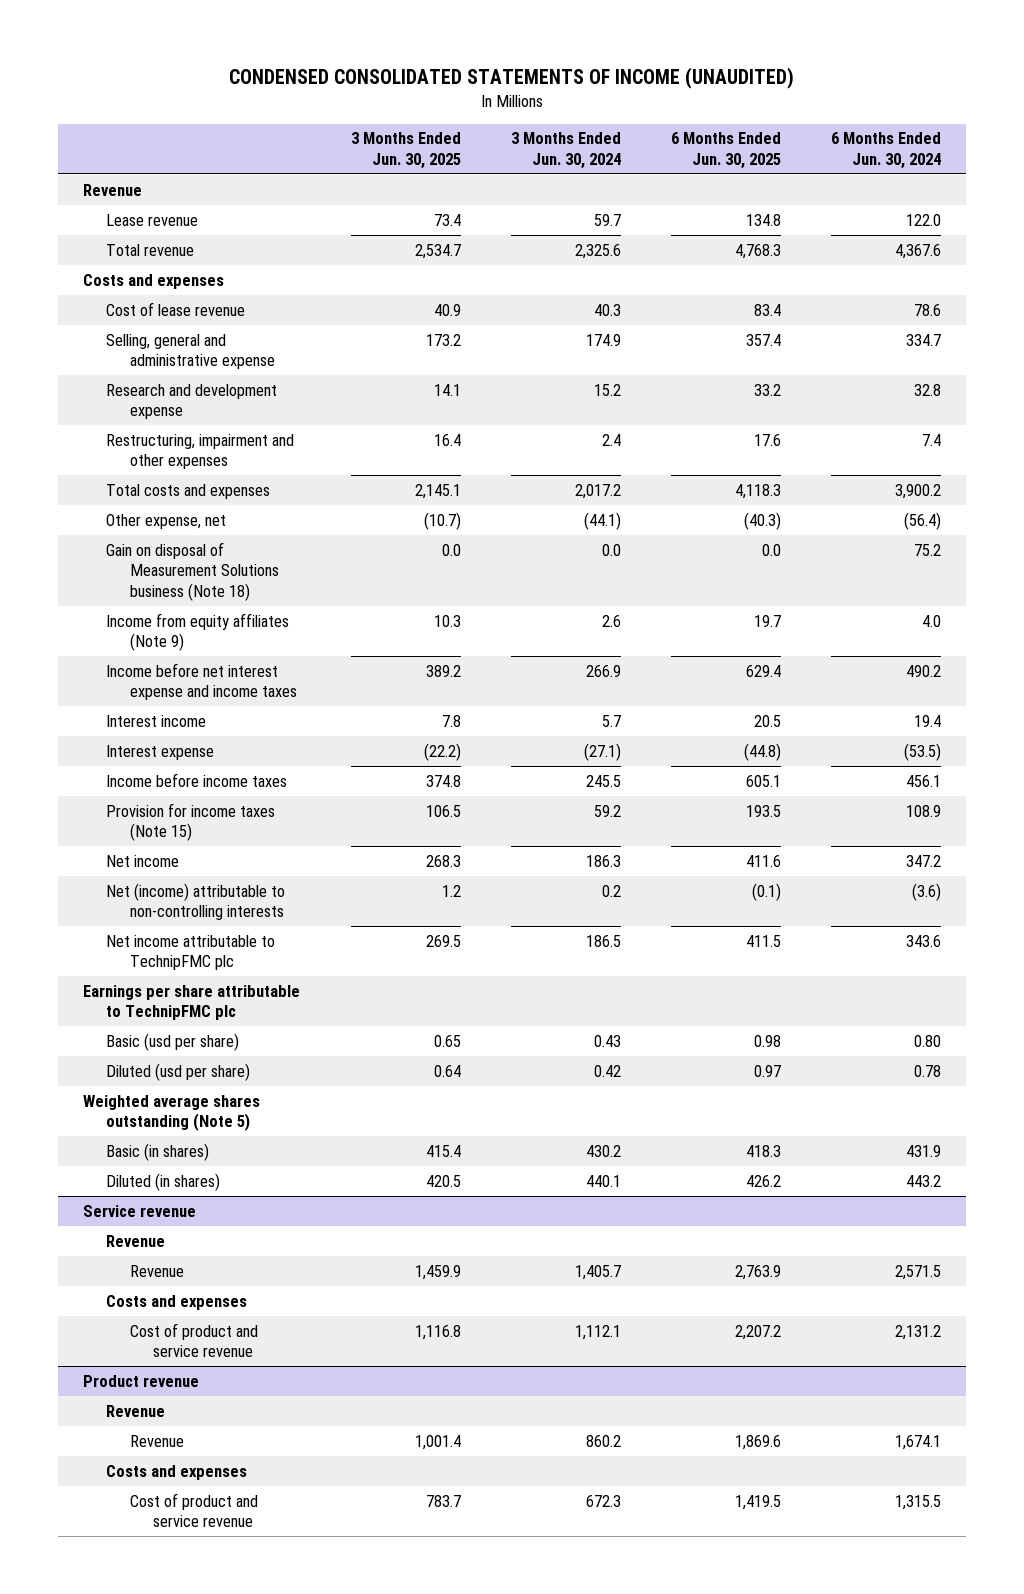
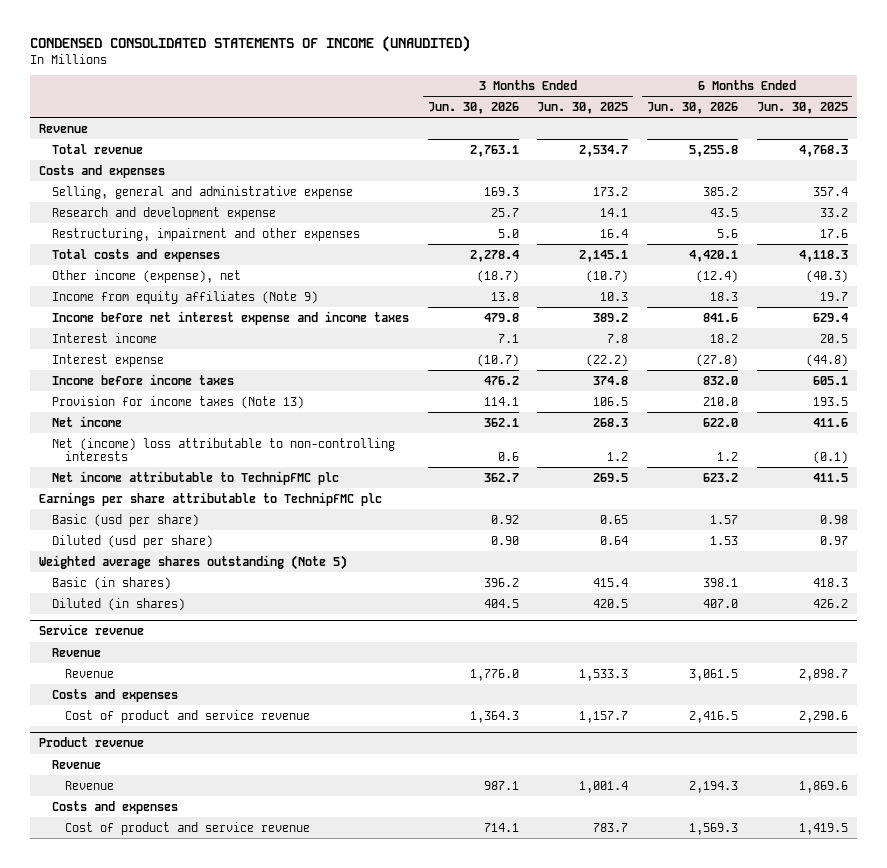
[510,132,621,169] 3 Months Ended Jun. 30, 2024 -> none
[831,132,942,169] 6 Months Ended Jun. 30, 2024 -> none
none -> [427,101,519,114] Jun. 30, 2026
none -> [647,101,739,114] Jun. 30, 2026
[106,213,199,226] Lease revenue -> none
[106,301,246,316] Cost of lease revenue -> none
[106,541,279,601] Gain on disposal of Measurement Solutions business (Note 18) -> none
[106,513,227,529] Other expense, net -> [52,269,242,283] Other income (expense), net
[106,802,276,842] Provision for income taxes (Note 15) -> [52,395,305,409] Provision for income taxes (Note 13)
[106,882,286,921] Net (income) attributable to non-controlling interests -> [52,437,396,462] Net (income) loss attributable to non-controlling interests
[414,1264,461,1280] 1,459.9 -> [579,668,629,681] 1,533.3
[734,1264,781,1280] 2,763.9 -> [798,668,848,681] 2,898.7
[414,1324,461,1340] 1,116.8 -> [579,710,629,723] 1,157.7
[734,1324,781,1340] 2,207.2 -> [798,710,848,723] 2,290.6

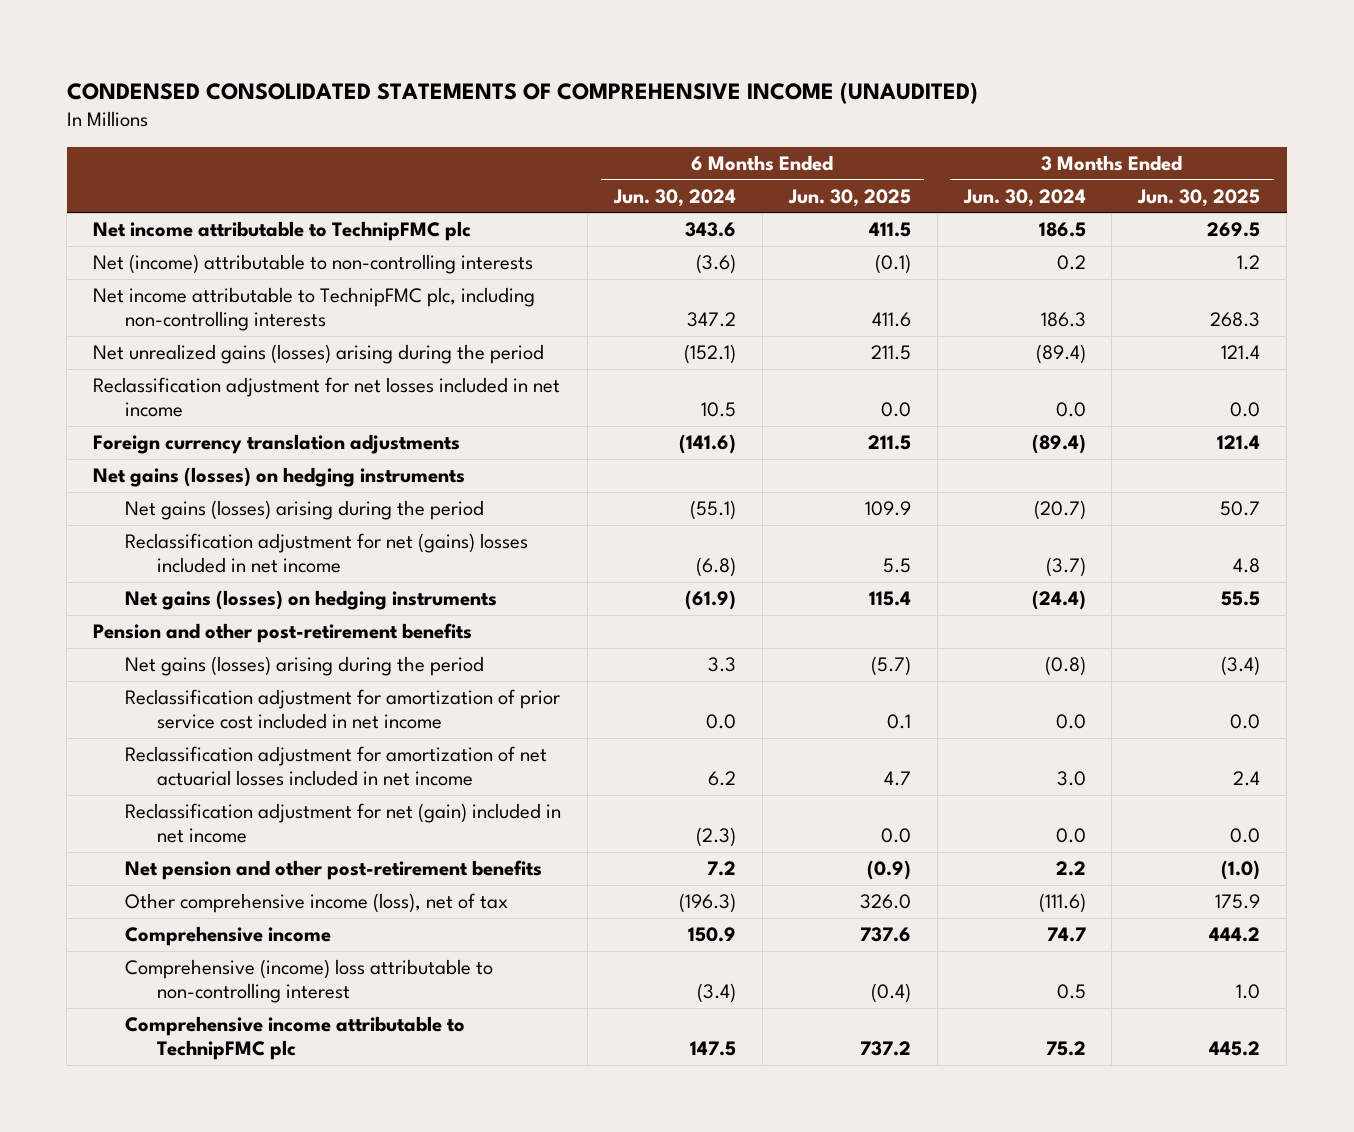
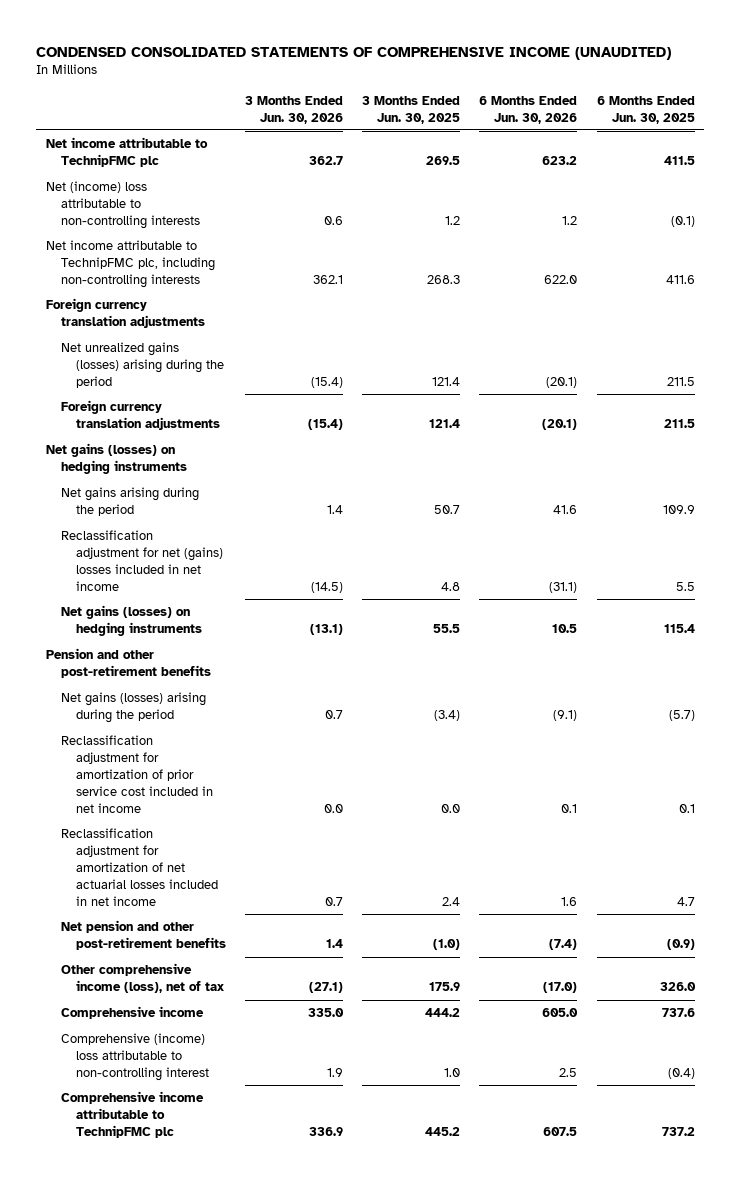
[613,188,737,207] Jun. 30, 2024 -> none
[962,188,1086,207] Jun. 30, 2024 -> none
none -> [245,95,344,124] 3 Months Ended Jun. 30, 2026
none -> [479,95,578,124] 6 Months Ended Jun. 30, 2026
[93,254,534,275] Net (income) attributable to non-controlling interests -> [45,181,200,229] Net (income) loss attributable to non-controlling interests
none -> [45,298,205,329] Foreign currency translation adjustments
[93,377,561,418] Reclassification adjustment for net losses included in net income -> none
[125,500,485,521] Net gains (losses) arising during the period -> [60,487,199,517] Net gains arising during the period
[125,803,562,844] Reclassification adjustment for net (gain) included in net income -> none

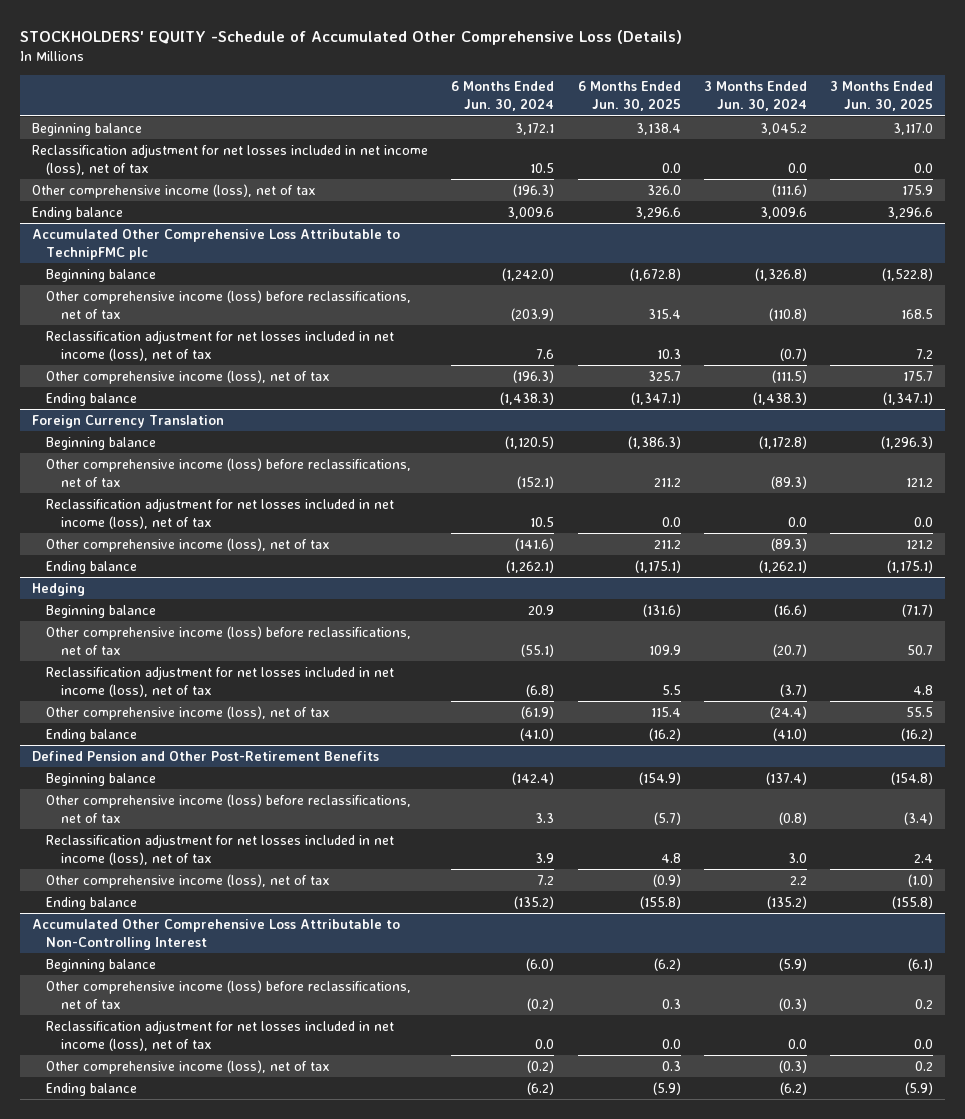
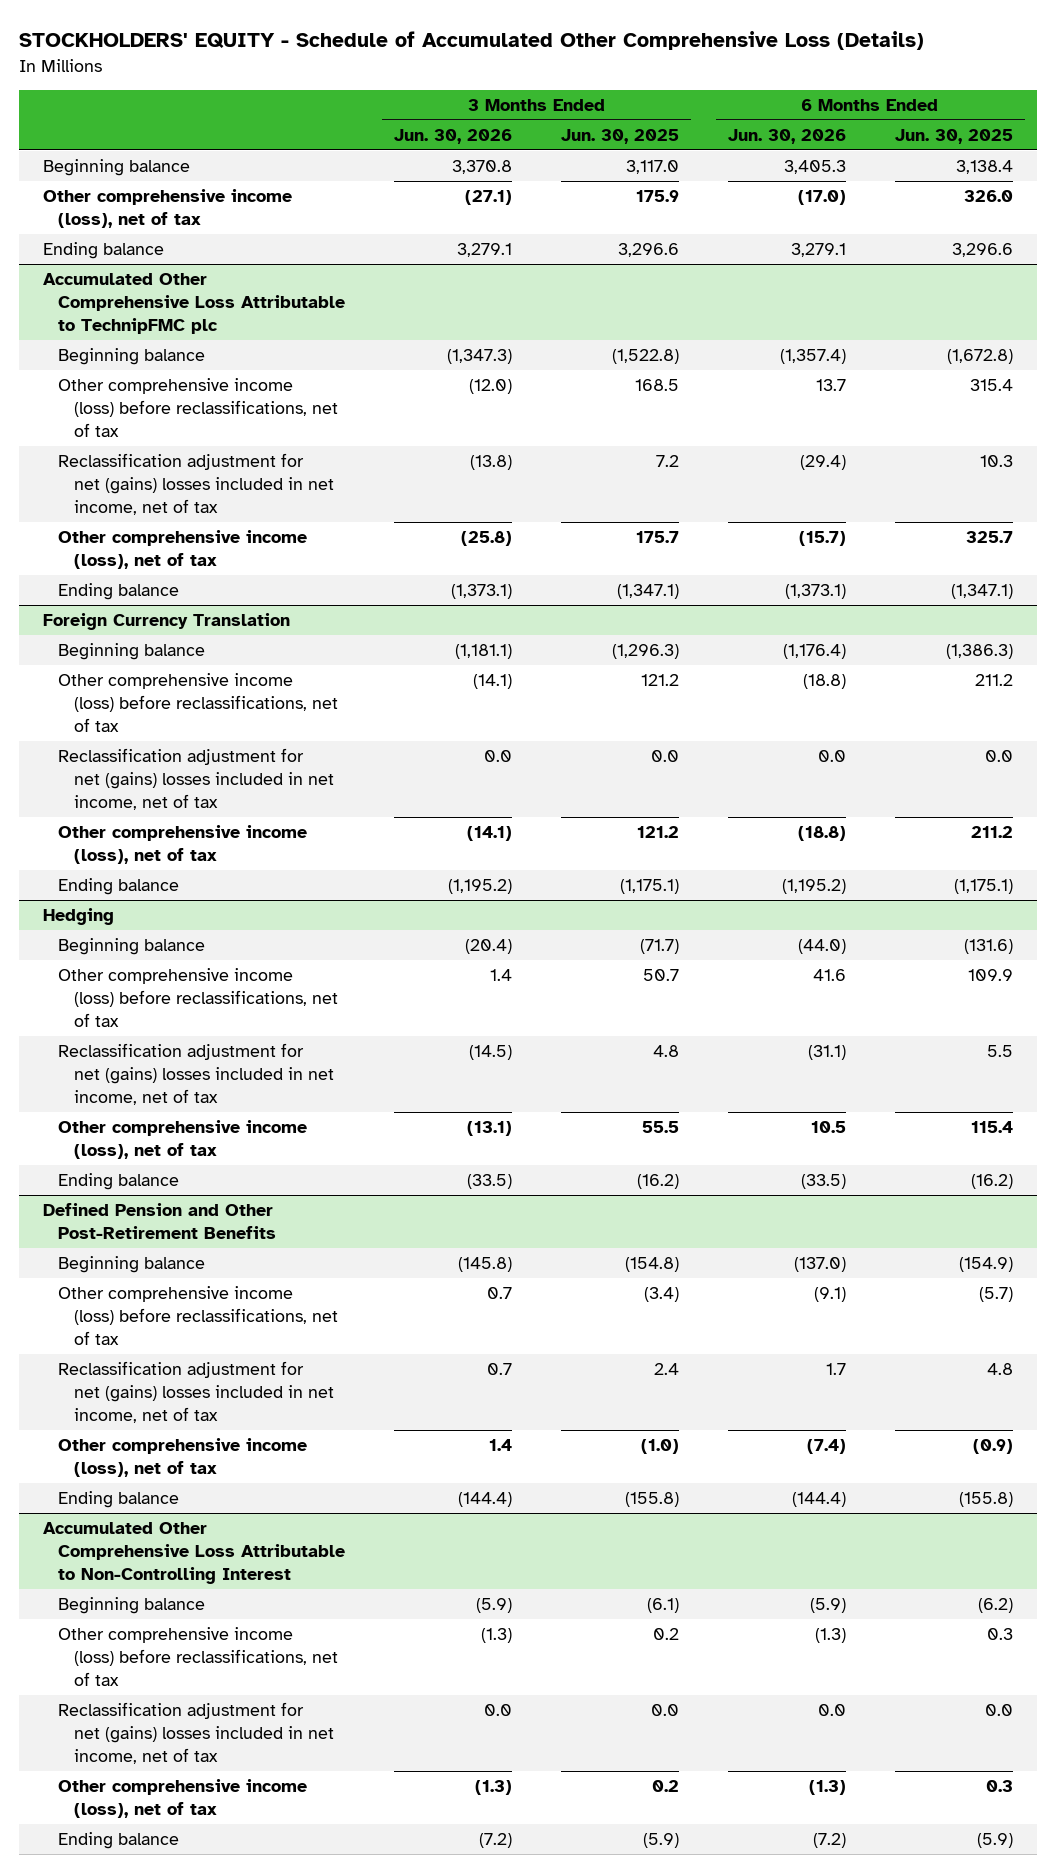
[20,30,683,46] STOCKHOLDERS' EQUITY -Schedule of Accumulated Other Comprehensive Loss (Details) -> [18,30,924,50] STOCKHOLDERS' EQUITY - Schedule of Accumulated Other Comprehensive Loss (Details)
[451,81,555,112] 6 Months Ended Jun. 30, 2024 -> none
[703,81,807,112] 3 Months Ended Jun. 30, 2024 -> none
none -> [394,129,513,145] Jun. 30, 2026
none -> [727,129,846,145] Jun. 30, 2026
[31,143,428,176] Reclassification adjustment for net losses included in net income (loss), net of tax -> none
[46,329,395,362] Reclassification adjustment for net losses included in net income (loss), net of tax -> [58,453,334,515] Reclassification adjustment for net (gains) losses included in net income, net of tax
[46,497,395,530] Reclassification adjustment for net losses included in net income (loss), net of tax -> [58,748,334,810] Reclassification adjustment for net (gains) losses included in net income, net of tax
[46,665,395,698] Reclassification adjustment for net losses included in net income (loss), net of tax -> [58,1043,334,1105] Reclassification adjustment for net (gains) losses included in net income, net of tax
[46,833,395,866] Reclassification adjustment for net losses included in net income (loss), net of tax -> [58,1361,334,1423] Reclassification adjustment for net (gains) losses included in net income, net of tax
[46,1019,395,1052] Reclassification adjustment for net losses included in net income (loss), net of tax -> [58,1702,334,1764] Reclassification adjustment for net (gains) losses included in net income, net of tax

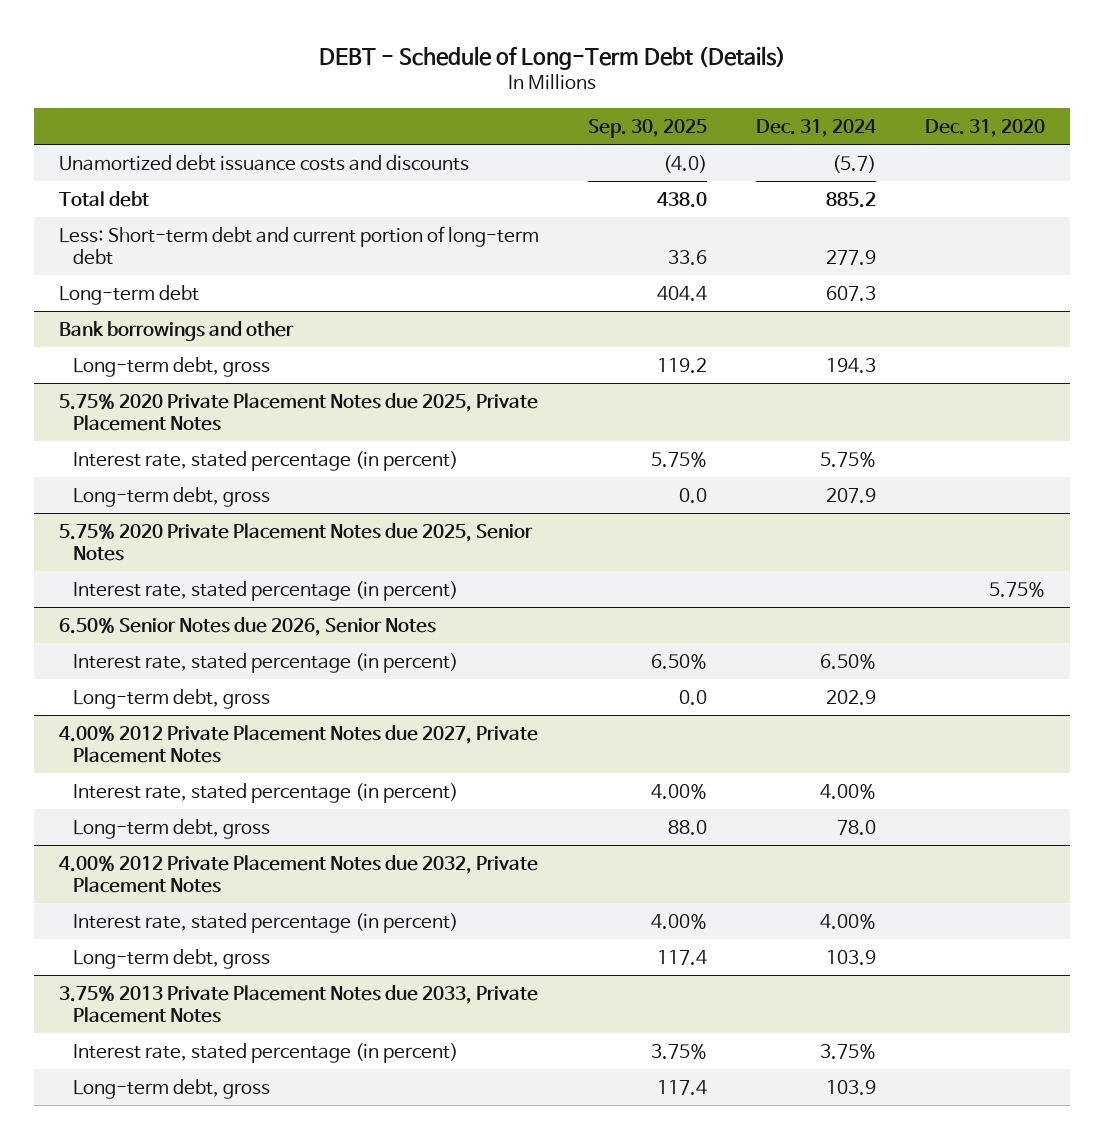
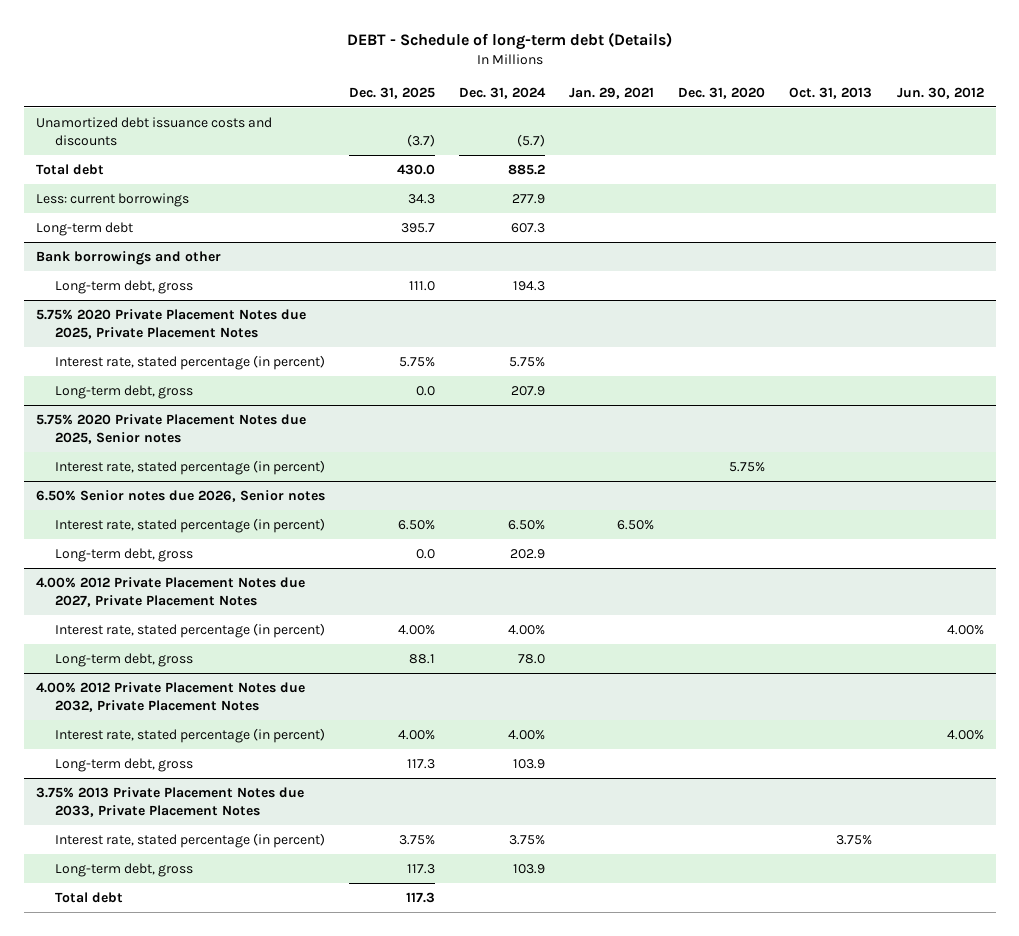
[318,45,786,70] DEBT - Schedule of Long-Term Debt (Details) -> [346,32,672,51] DEBT - Schedule of long-term debt (Details)
[587,119,707,139] Sep. 30, 2025 -> none
none -> [348,86,435,99] Dec. 31, 2025
none -> [569,86,655,99] Jan. 29, 2021
none -> [789,86,873,99] Oct. 31, 2013
none -> [896,86,984,99] Jun. 30, 2012
[58,225,539,266] Less: Short-term debt and current portion of long-term debt -> [35,192,189,207] Less: current borrowings
[58,522,533,562] 5.75% 2020 Private Placement Notes due 2025, Senior Notes -> [35,413,306,444] 5.75% 2020 Private Placement Notes due 2025, Senior notes
[58,616,436,636] 6.50% Senior Notes due 2026, Senior Notes -> [35,489,325,502] 6.50% Senior notes due 2026, Senior notes
none -> [54,891,123,903] Total debt

